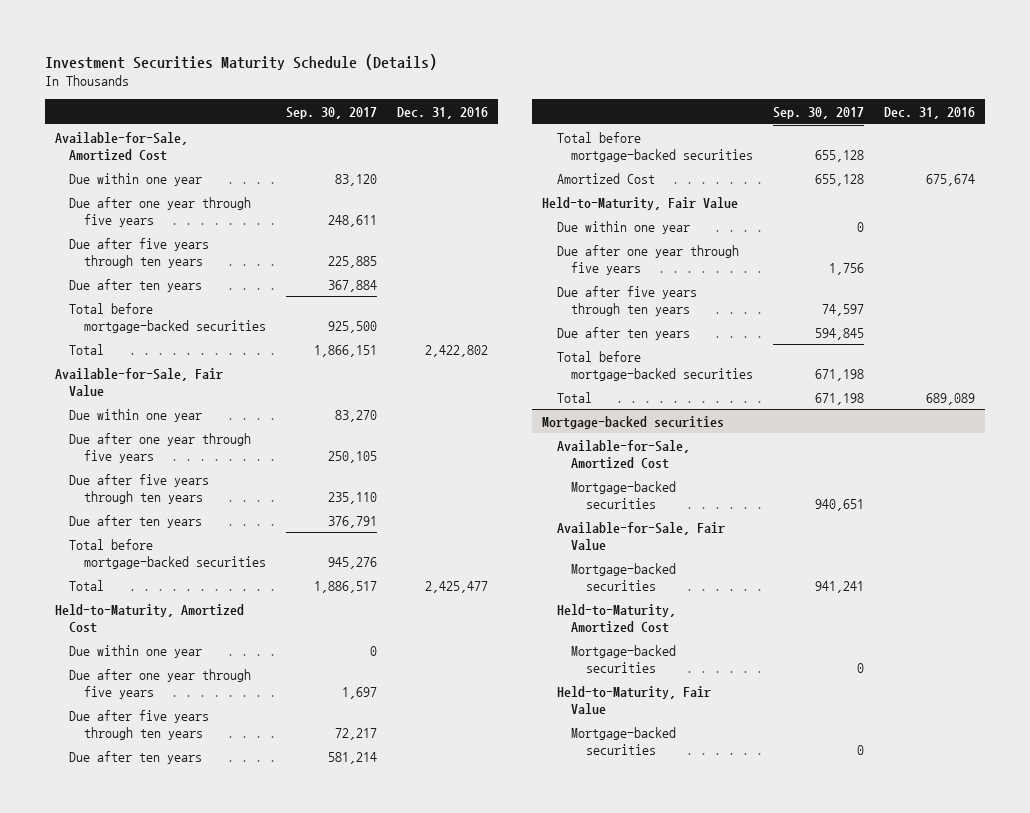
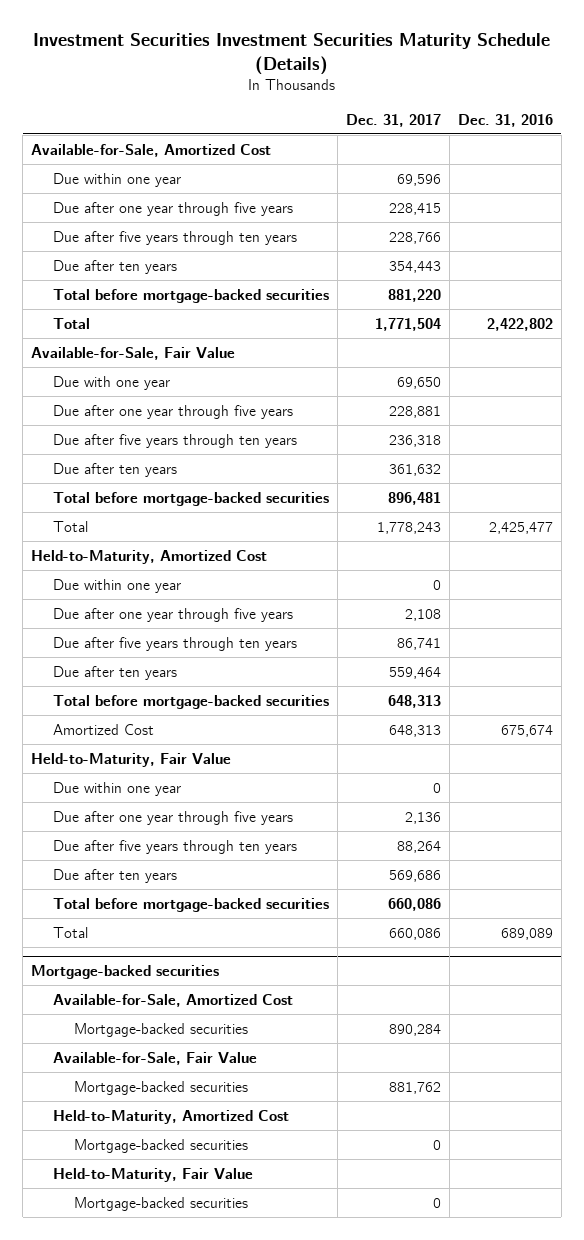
[45,53,438,70] Investment Securities Maturity Schedule (Details) -> [33,33,551,75] Investment Securities Investment Securities Maturity Schedule (Details)
[285,106,377,119] Sep. 30, 2017 -> none
none -> [345,113,441,127] Dec. 31, 2017
[69,408,203,422] Due within one year -> [52,375,170,390] Due with one year

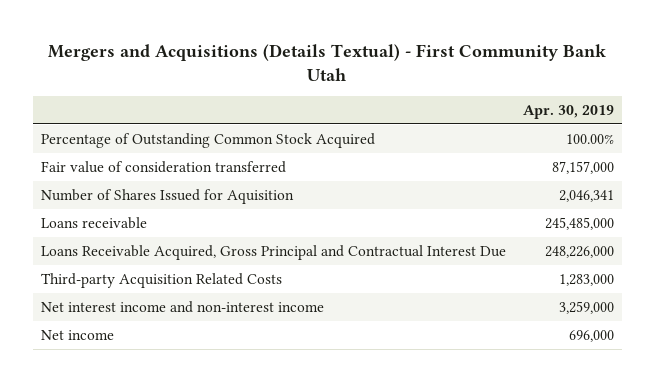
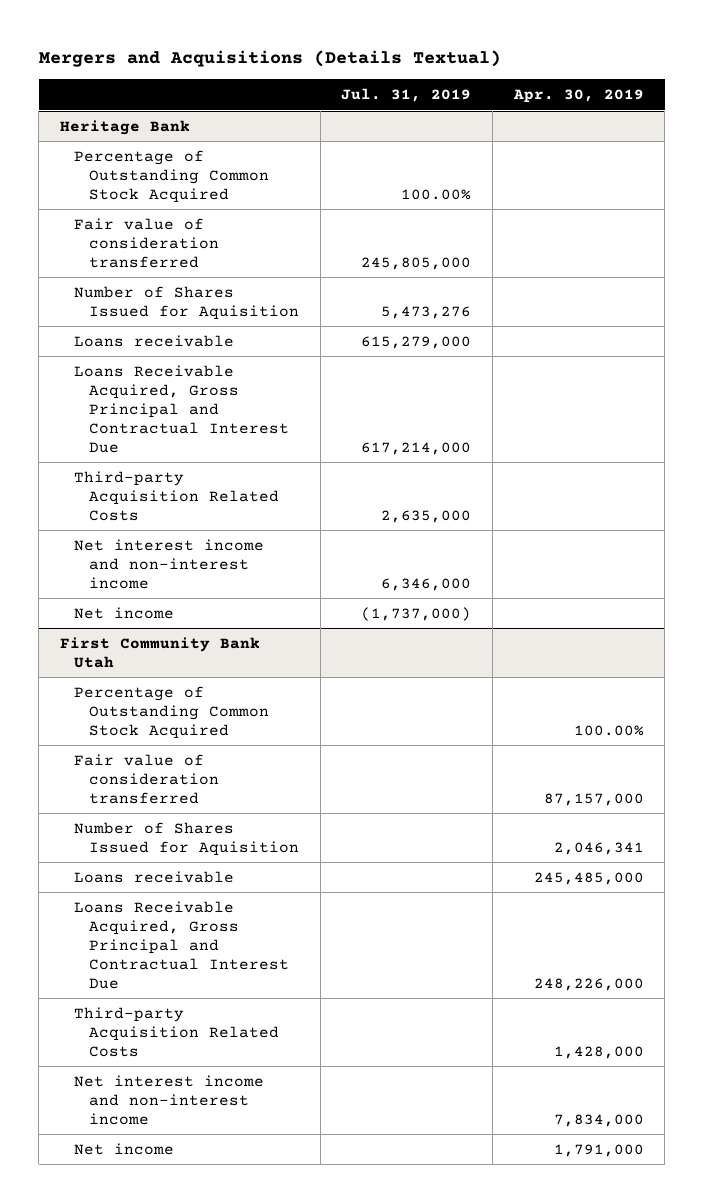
[48,43,607,81] Mergers and Acquisitions (Details Textual) - First Community Bank Utah -> [38,50,501,68] Mergers and Acquisitions (Details Textual)
none -> [341,87,472,102] Jul. 31, 2019
none -> [59,119,190,135] Heritage Bank
none -> [74,149,270,203] Percentage of Outstanding Common Stock Acquired
none -> [74,217,220,268] Fair value of consideration transferred
none -> [74,285,300,320] Number of Shares Issued for Aquisition
none -> [74,334,235,347] Loans receivable
none -> [74,364,290,453] Loans Receivable Acquired, Gross Principal and Contractual Interest Due
none -> [74,470,280,521] Third-party Acquisition Related Costs
none -> [74,538,265,589] Net interest income and non-interest income
none -> [74,606,175,619] Net income
none -> [59,636,260,668] First Community Bank Utah
[558,273,614,286] 1,283,000 -> [553,1045,644,1059] 1,428,000
[558,300,614,314] 3,259,000 -> [553,1113,644,1127] 7,834,000
[568,329,614,342] 696,000 -> [553,1143,644,1157] 1,791,000

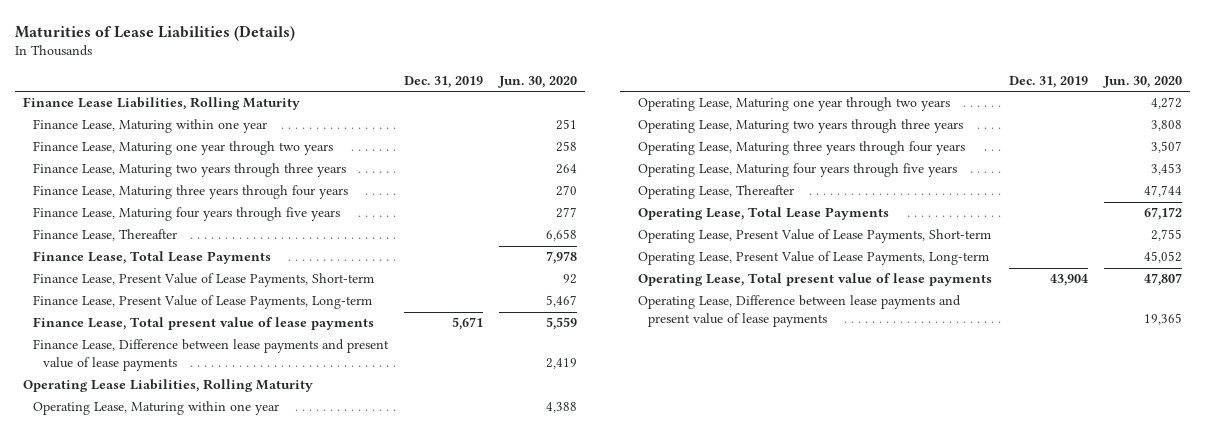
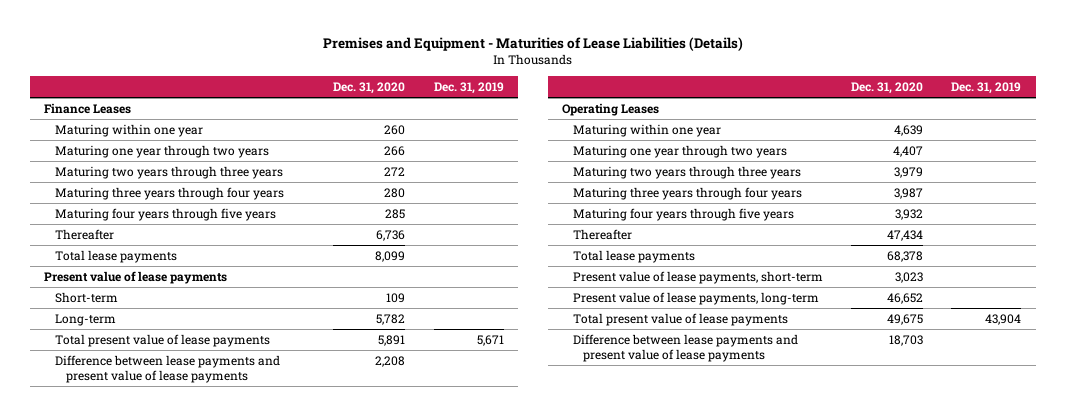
[14,24,295,41] Maturities of Lease Liabilities (Details) -> [322,37,743,52] Premises and Equipment - Maturities of Lease Liabilities (Details)
[498,75,578,88] Jun. 30, 2020 -> none
none -> [333,81,406,94] Dec. 31, 2020
[22,97,300,111] Finance Lease Liabilities, Rolling Maturity -> [44,102,132,114] Finance Leases
[32,119,267,134] Finance Lease, Maturing within one year -> [55,123,204,137] Maturing within one year
[32,141,333,156] Finance Lease, Maturing one year through two years -> [55,144,270,158] Maturing one year through two years
[32,163,346,178] Finance Lease, Maturing two years through three years -> [55,165,284,179] Maturing two years through three years
[32,185,348,200] Finance Lease, Maturing three years through four years -> [55,186,285,200] Maturing three years through four years
[32,207,340,222] Finance Lease, Maturing four years through five years -> [55,207,277,221] Maturing four years through five years
[32,229,177,242] Finance Lease, Thereafter -> [55,228,115,240] Thereafter
[32,251,271,265] Finance Lease, Total Lease Payments -> [55,249,178,263] Total lease payments
none -> [44,270,228,284] Present value of lease payments
[32,273,374,288] Finance Lease, Present Value of Lease Payments, Short-term -> [55,291,119,303] Short-term
[32,295,372,310] Finance Lease, Present Value of Lease Payments, Long-term -> [55,313,117,326] Long-term
[32,317,374,331] Finance Lease, Total present value of lease payments -> [55,333,271,347] Total present value of lease payments
[32,339,389,372] Finance Lease, Difference between lease payments and present value of lease payments -> [55,354,281,384] Difference between lease payments and present value of lease payments
[22,379,313,393] Operating Lease Liabilities, Rolling Maturity -> [561,102,659,116] Operating Leases
[32,401,279,416] Operating Lease, Maturing within one year -> [572,123,721,137] Maturing within one year
[638,97,951,112] Operating Lease, Maturing one year through two years -> [572,144,787,158] Maturing one year through two years
[638,119,964,134] Operating Lease, Maturing two years through three years -> [572,165,801,179] Maturing two years through three years
[638,141,966,156] Operating Lease, Maturing three years through four years -> [572,186,802,200] Maturing three years through four years
[638,163,958,178] Operating Lease, Maturing four years through five years -> [572,207,794,221] Maturing four years through five years
[638,185,795,200] Operating Lease, Thereafter -> [572,228,632,240] Thereafter
[638,207,890,221] Operating Lease, Total Lease Payments -> [572,249,695,263] Total lease payments
[638,229,992,244] Operating Lease, Present Value of Lease Payments, Short-term -> [572,270,823,284] Present value of lease payments, short-term
[638,251,990,266] Operating Lease, Present Value of Lease Payments, Long-term -> [572,291,819,305] Present value of lease payments, long-term
[638,273,993,287] Operating Lease, Total present value of lease payments -> [572,312,788,326] Total present value of lease payments
[638,295,962,328] Operating Lease, Difference between lease payments and present value of lease payments -> [572,333,798,363] Difference between lease payments and present value of lease payments

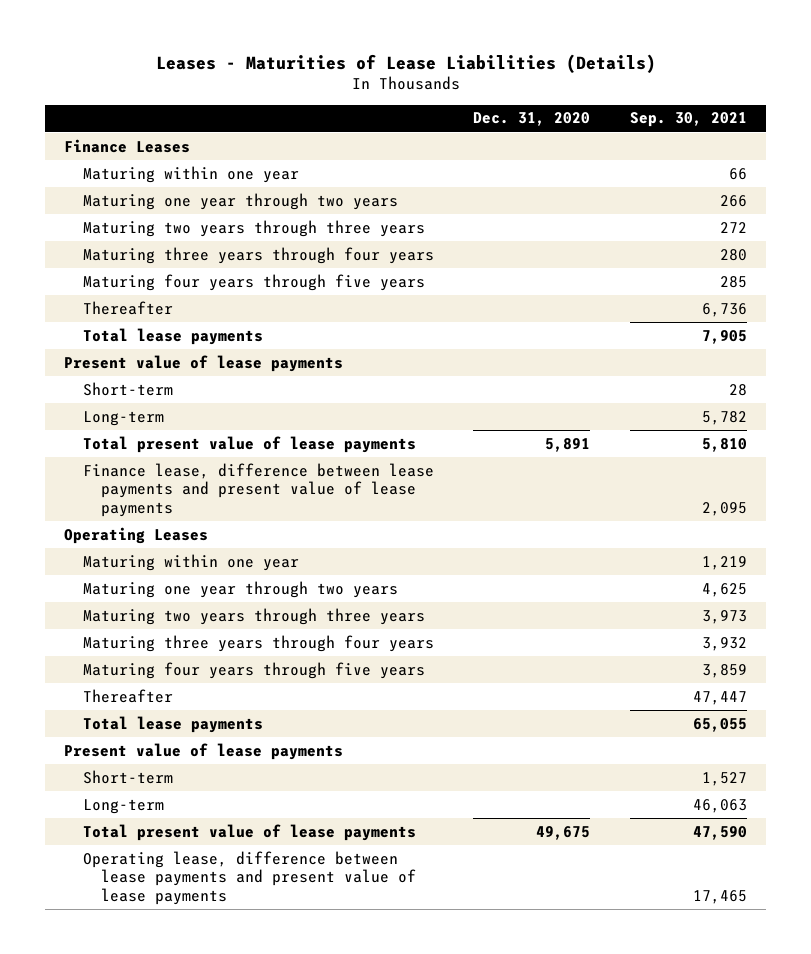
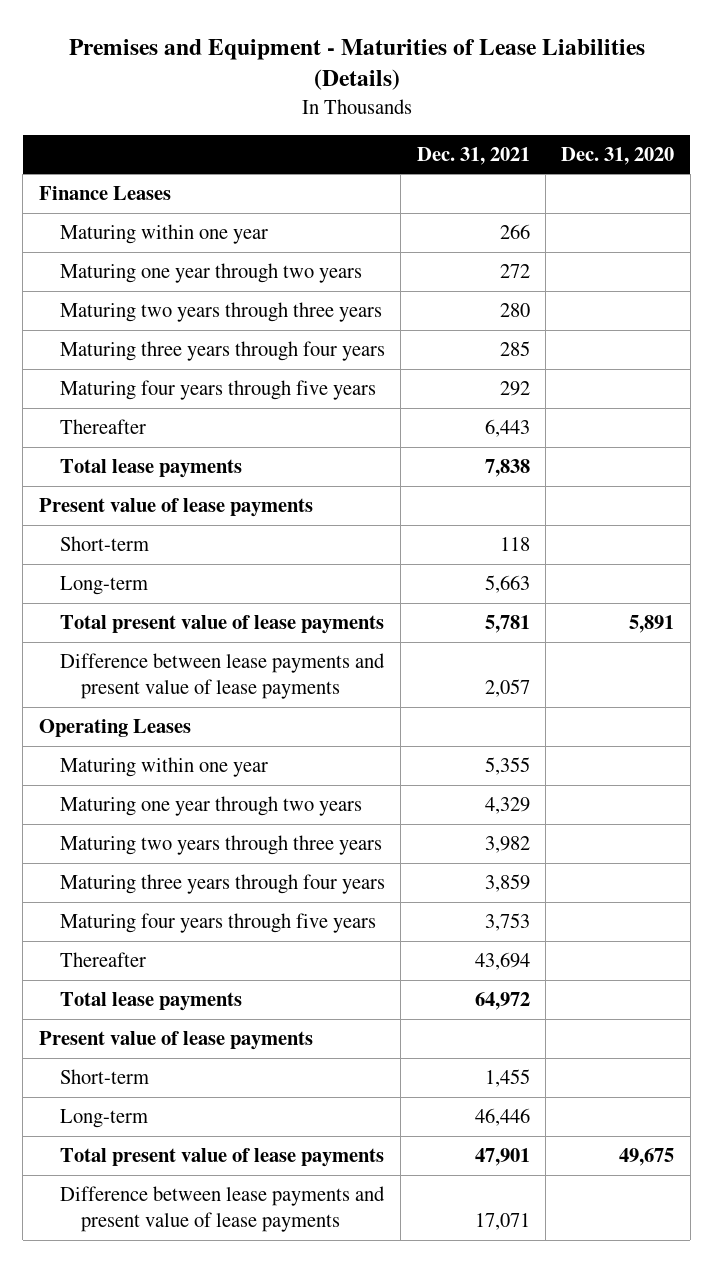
[155,53,656,73] Leases - Maturities of Lease Liabilities (Details) -> [68,38,645,91] Premises and Equipment - Maturities of Lease Liabilities (Details)
[629,112,747,128] Sep. 30, 2021 -> none
none -> [416,146,530,165] Dec. 31, 2021
[82,462,434,517] Finance lease, difference between lease payments and present value of lease payments -> [59,653,385,700] Difference between lease payments and present value of lease payments
[82,850,417,905] Operating lease, difference between lease payments and present value of lease payments -> [59,1186,385,1233] Difference between lease payments and present value of lease payments

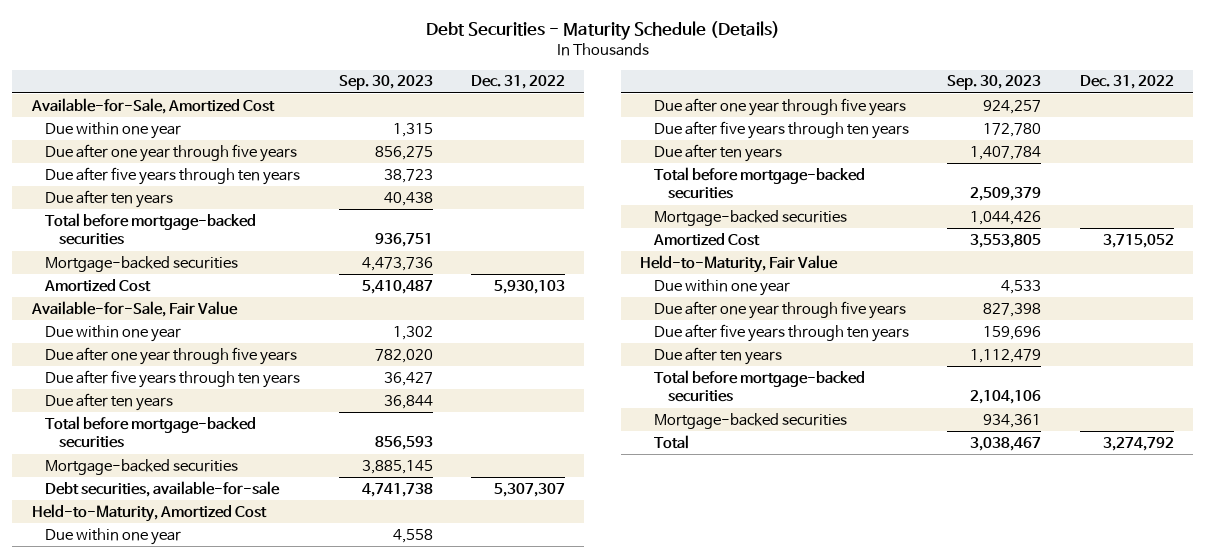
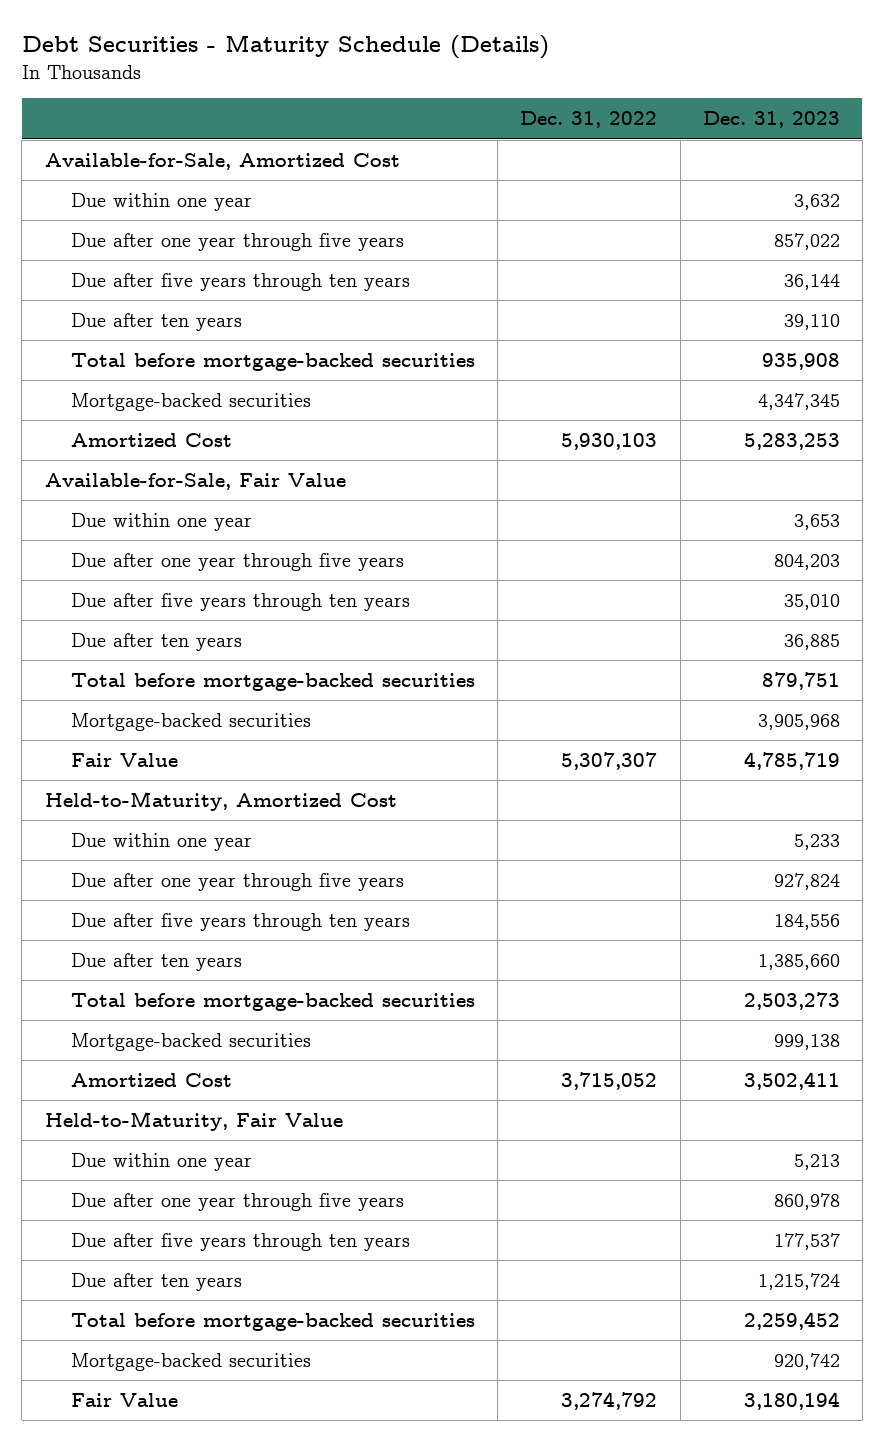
[338,75,433,91] Sep. 30, 2023 -> none
none -> [702,111,840,129] Dec. 31, 2023
[45,480,281,497] Debt securities, available-for-sale -> [70,752,178,767] Fair Value
[653,434,689,449] Total -> [70,1392,178,1407] Fair Value

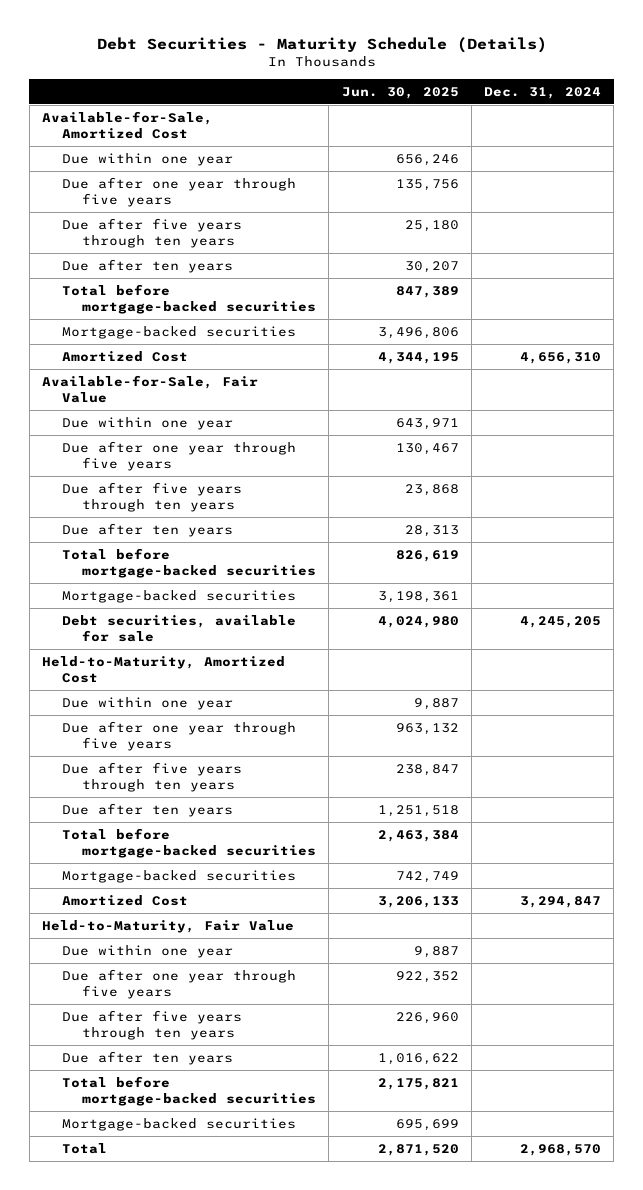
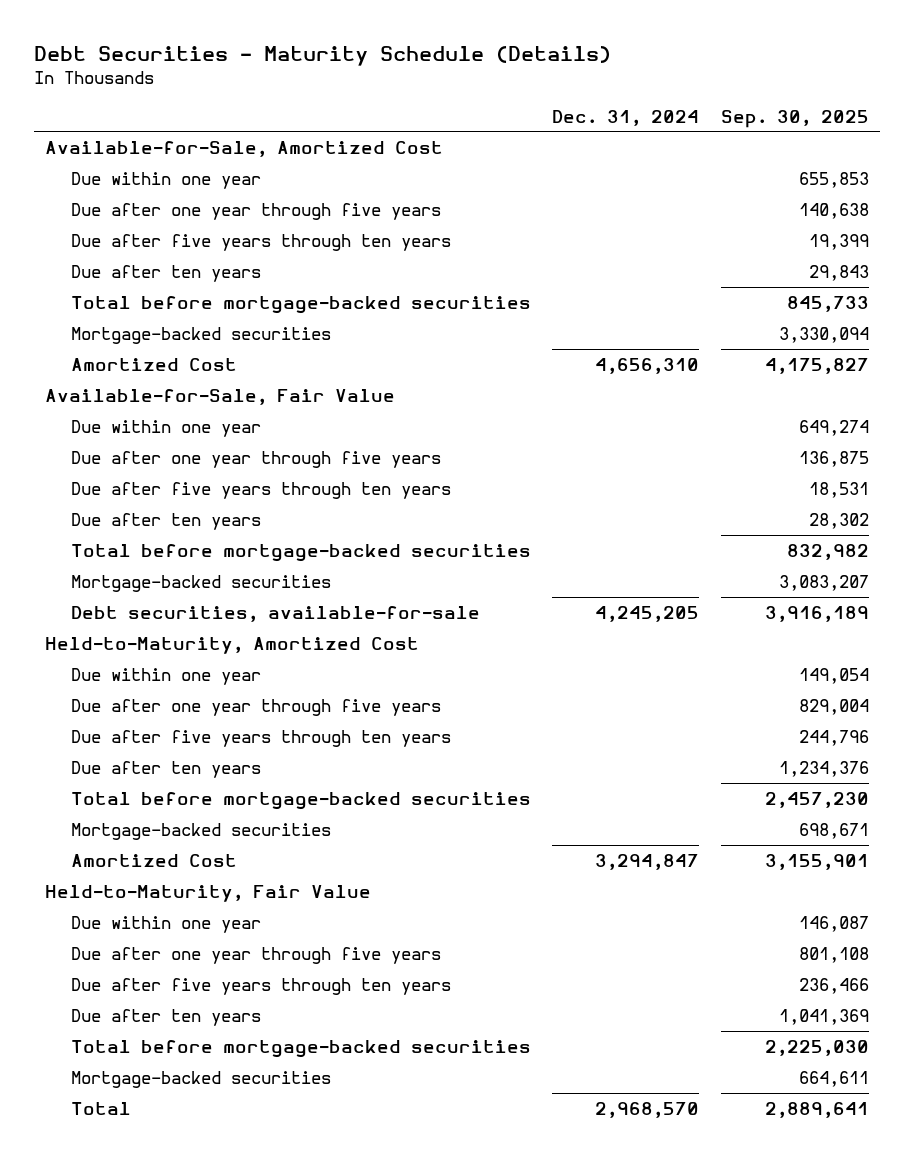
[341,86,459,99] Jun. 30, 2025 -> none
none -> [721,109,870,128] Sep. 30, 2025
[62,614,297,643] Debt securities, available for sale -> [70,605,480,622] Debt securities, available-for-sale

